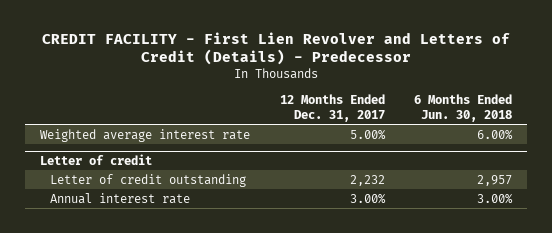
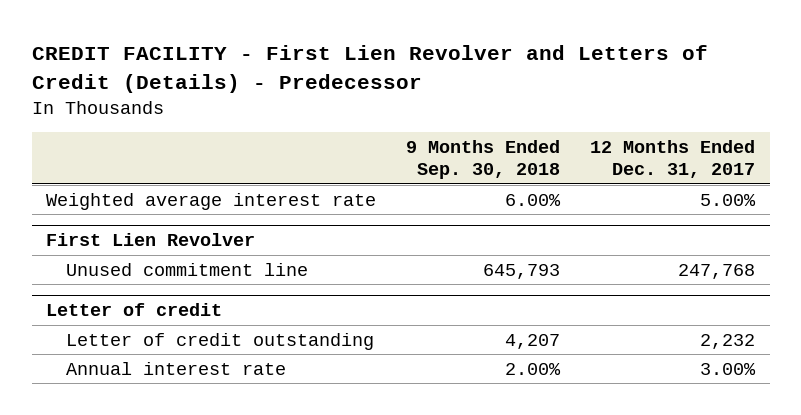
[414,94,513,122] 6 Months Ended Jun. 30, 2018 -> none
none -> [406,139,561,179] 9 Months Ended Sep. 30, 2018
none -> [46,232,256,246] First Lien Revolver
none -> [66,262,309,276] Unused commitment line

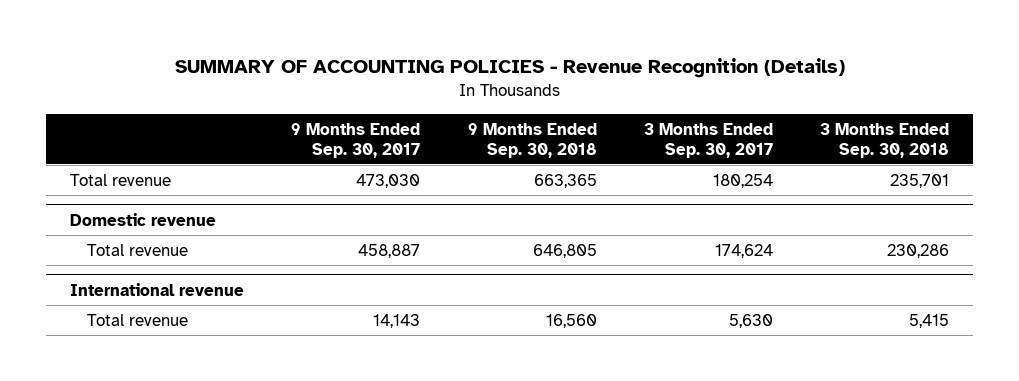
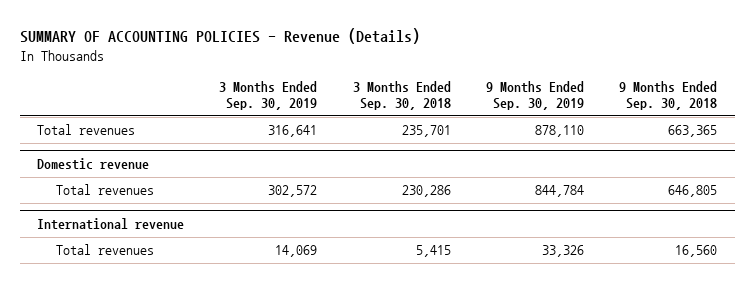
[174,58,845,79] SUMMARY OF ACCOUNTING POLICIES - Revenue Recognition (Details) -> [19,28,420,45] SUMMARY OF ACCOUNTING POLICIES - Revenue (Details)
[291,122,421,158] 9 Months Ended Sep. 30, 2017 -> none
[643,122,773,158] 3 Months Ended Sep. 30, 2017 -> none
none -> [219,81,318,111] 3 Months Ended Sep. 30, 2019
none -> [485,81,584,111] 9 Months Ended Sep. 30, 2019
[70,174,172,187] Total revenue -> [37,124,136,136] Total revenues
[86,244,188,257] Total revenue -> [55,184,154,196] Total revenues
[86,314,188,327] Total revenue -> [55,244,154,256] Total revenues

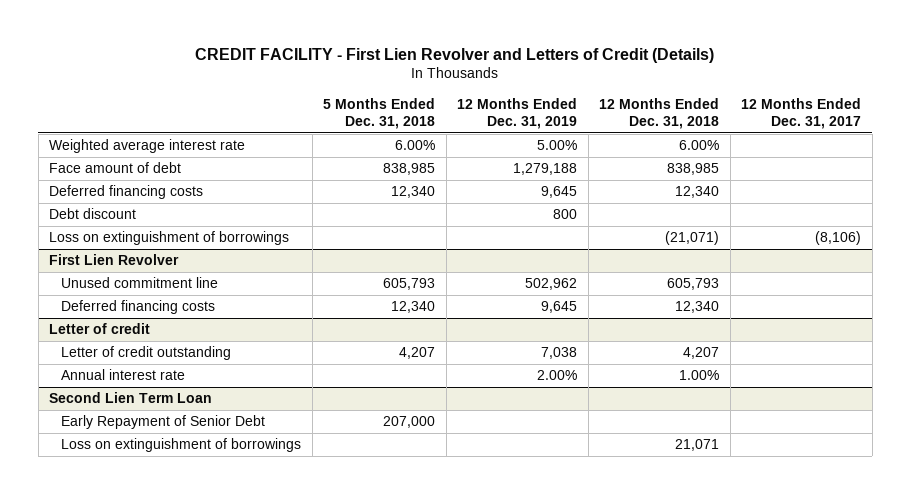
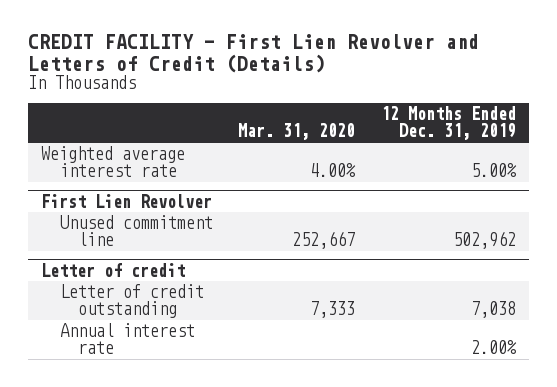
[323,97,436,129] 5 Months Ended Dec. 31, 2018 -> none
[599,97,720,129] 12 Months Ended Dec. 31, 2018 -> none
[741,97,862,129] 12 Months Ended Dec. 31, 2017 -> none
none -> [238,123,356,141] Mar. 31, 2020
[49,162,182,174] Face amount of debt -> none
[49,185,204,200] Deferred financing costs -> none
[49,208,137,220] Debt discount -> none
[49,231,290,246] Loss on extinguishment of borrowings -> none
[61,300,216,315] Deferred financing costs -> none
[49,392,213,404] Second Lien Term Loan -> none
[61,415,266,430] Early Repayment of Senior Debt -> none
[61,438,302,453] Loss on extinguishment of borrowings -> none

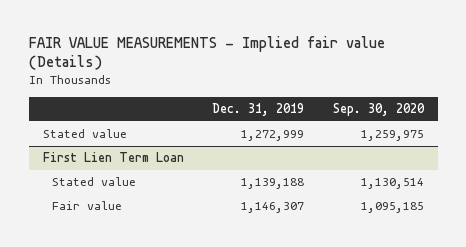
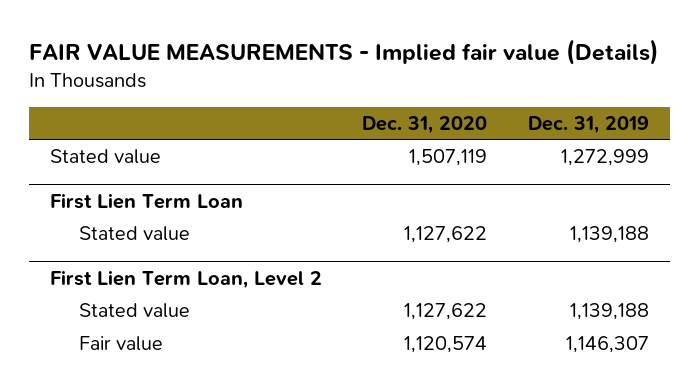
[332,102,425,116] Sep. 30, 2020 -> none
none -> [362,115,488,134] Dec. 31, 2020
none -> [49,269,322,289] First Lien Term Loan, Level 2
none -> [79,303,191,319] Stated value

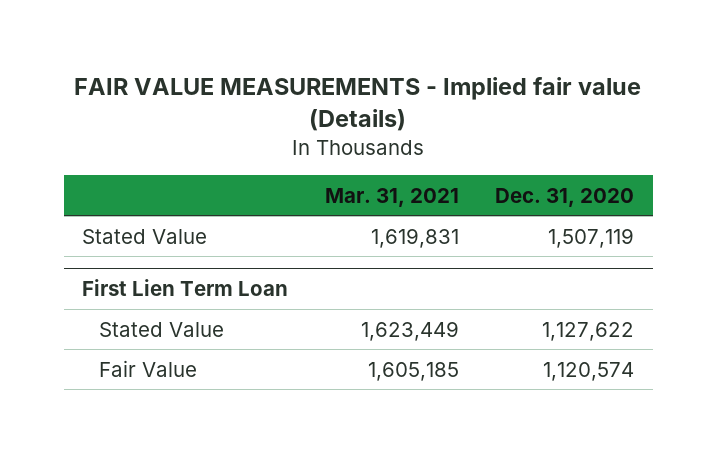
[528,115,650,134] Dec. 31, 2019 -> none
none -> [324,187,459,207] Mar. 31, 2021
[49,149,161,165] Stated value -> [81,228,207,244] Stated Value
[49,269,322,289] First Lien Term Loan, Level 2 -> none
[79,303,191,319] Stated value -> none
[79,226,191,242] Stated value -> [98,321,224,337] Stated Value
[79,336,164,352] Fair value -> [98,359,197,377] Fair Value

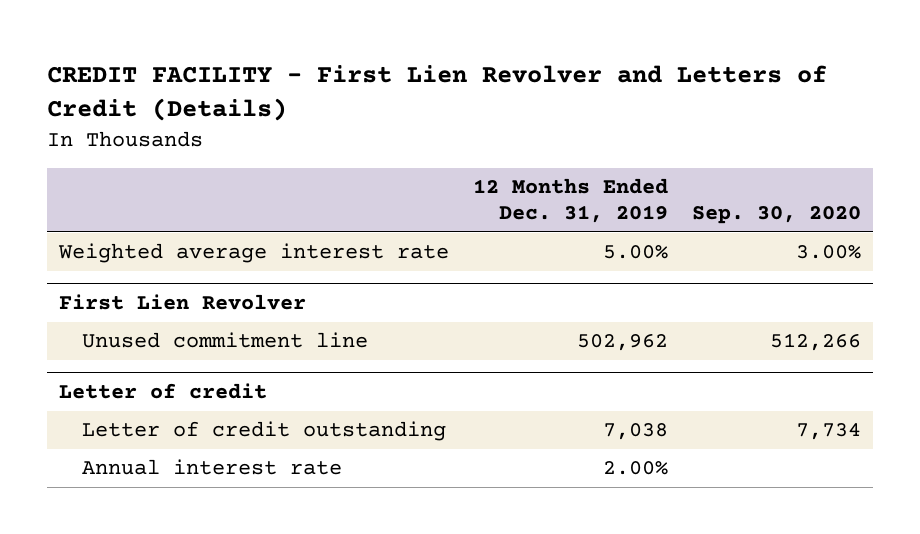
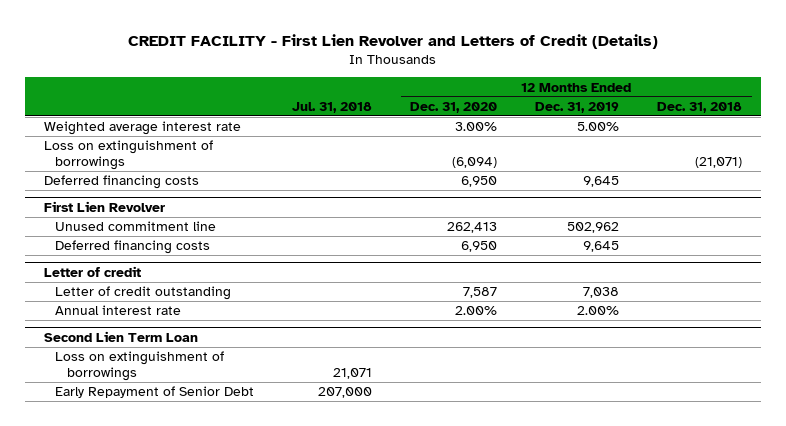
[691,206,861,225] Sep. 30, 2020 -> none
none -> [292,101,373,113] Jul. 31, 2018
none -> [410,101,498,113] Dec. 31, 2020
none -> [657,101,743,113] Dec. 31, 2018
none -> [44,140,214,170] Loss on extinguishment of borrowings
none -> [44,175,200,190] Deferred financing costs
none -> [55,240,211,255] Deferred financing costs
none -> [44,330,199,342] Second Lien Term Loan
none -> [55,351,225,381] Loss on extinguishment of borrowings
none -> [55,386,255,399] Early Repayment of Senior Debt

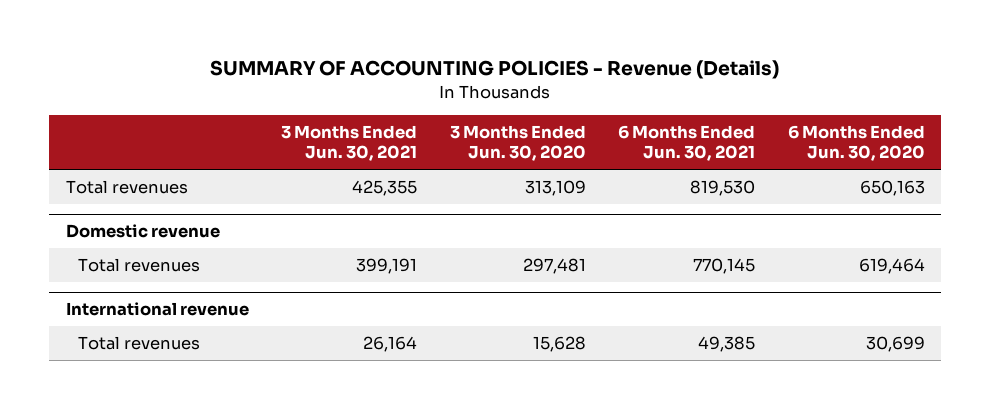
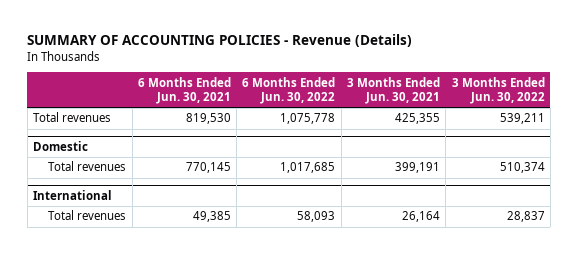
[449,124,586,162] 3 Months Ended Jun. 30, 2020 -> none
[787,124,925,162] 6 Months Ended Jun. 30, 2020 -> none
none -> [242,76,336,105] 6 Months Ended Jun. 30, 2022
none -> [451,76,545,105] 3 Months Ended Jun. 30, 2022
[65,224,220,239] Domestic revenue -> [32,140,88,151] Domestic
[65,302,249,317] International revenue -> [32,189,112,200] International

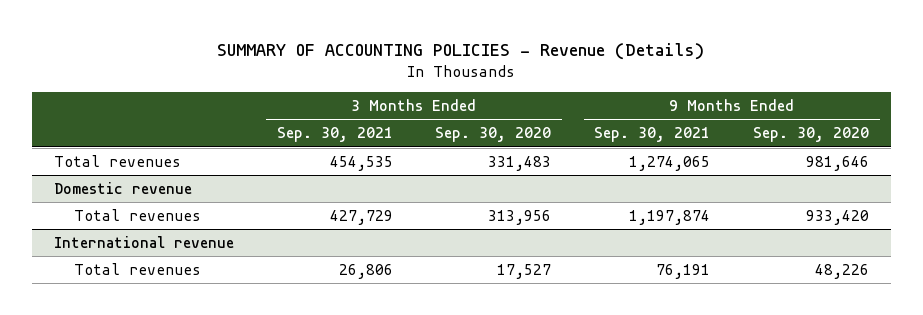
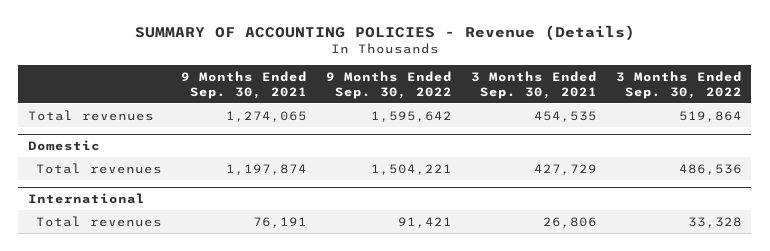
[435,127,552,143] Sep. 30, 2020 -> none
[753,127,870,143] Sep. 30, 2020 -> none
none -> [326,70,453,99] 9 Months Ended Sep. 30, 2022
none -> [615,70,742,99] 3 Months Ended Sep. 30, 2022
[53,181,192,194] Domestic revenue -> [27,140,100,152] Domestic
[53,235,234,248] International revenue -> [27,193,145,205] International

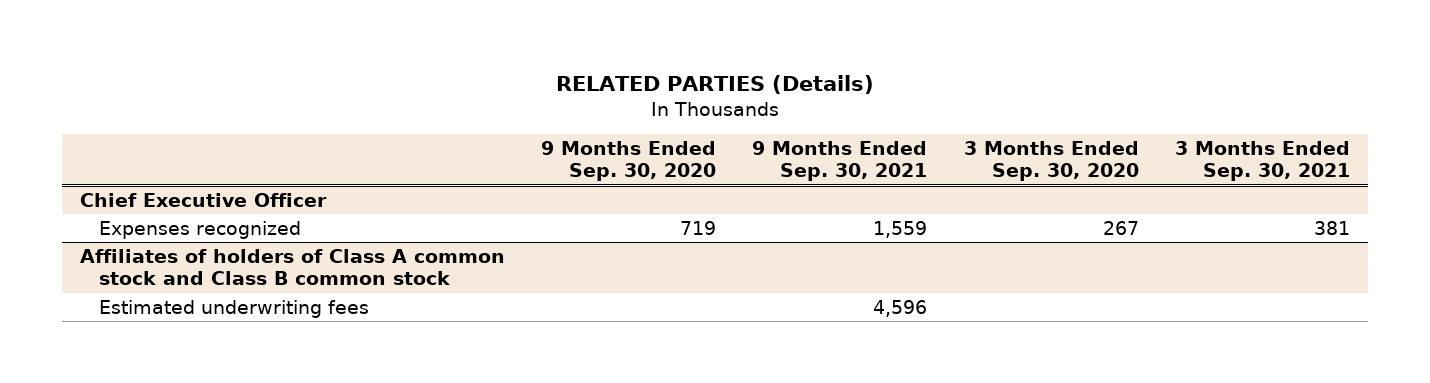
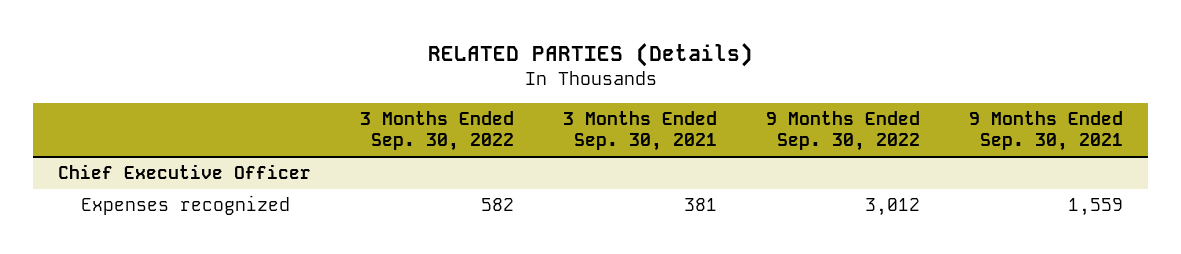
[541,141,717,182] 9 Months Ended Sep. 30, 2020 -> none
[963,141,1139,182] 3 Months Ended Sep. 30, 2020 -> none
none -> [360,110,515,152] 3 Months Ended Sep. 30, 2022
none -> [766,110,921,152] 9 Months Ended Sep. 30, 2022
[80,248,506,286] Affiliates of holders of Class A common stock and Class B common stock -> none
[98,299,369,318] Estimated underwriting fees -> none

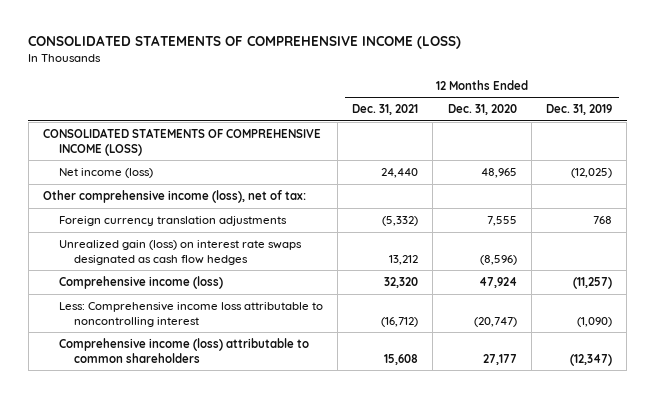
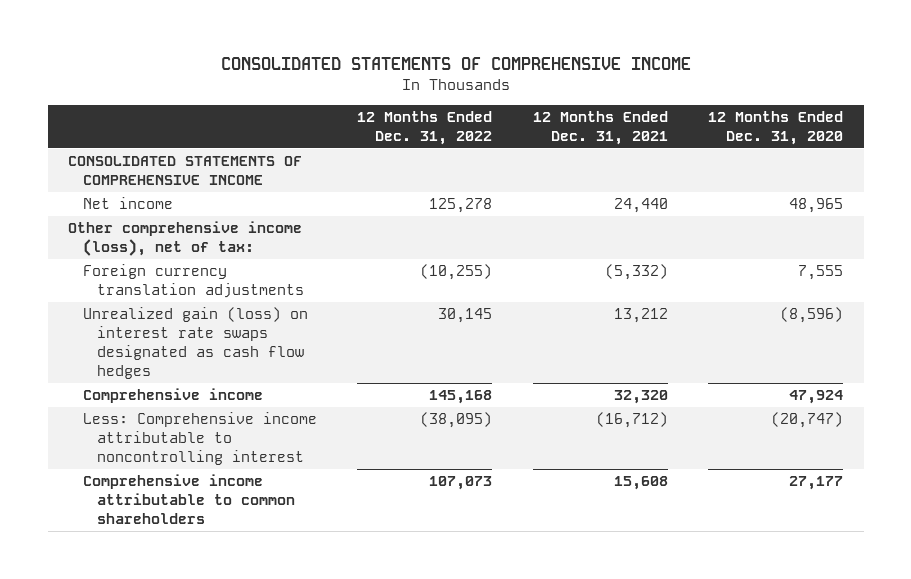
[28,35,462,50] CONSOLIDATED STATEMENTS OF COMPREHENSIVE INCOME (LOSS) -> [220,57,691,71] CONSOLIDATED STATEMENTS OF COMPREHENSIVE INCOME
[545,104,612,116] Dec. 31, 2019 -> none
none -> [357,111,493,145] 12 Months Ended Dec. 31, 2022
[42,127,321,156] CONSOLIDATED STATEMENTS OF COMPREHENSIVE INCOME (LOSS) -> [67,156,302,186] CONSOLIDATED STATEMENTS OF COMPREHENSIVE INCOME
[58,167,153,178] Net income (loss) -> [82,197,173,210] Net income
[58,275,223,289] Comprehensive income (loss) -> [82,388,263,404] Comprehensive income
[58,301,323,327] Less: Comprehensive income loss attributable to noncontrolling interest -> [82,412,317,465] Less: Comprehensive income attributable to noncontrolling interest
[58,337,309,363] Comprehensive income (loss) attributable to common shareholders -> [82,474,296,524] Comprehensive income attributable to common shareholders

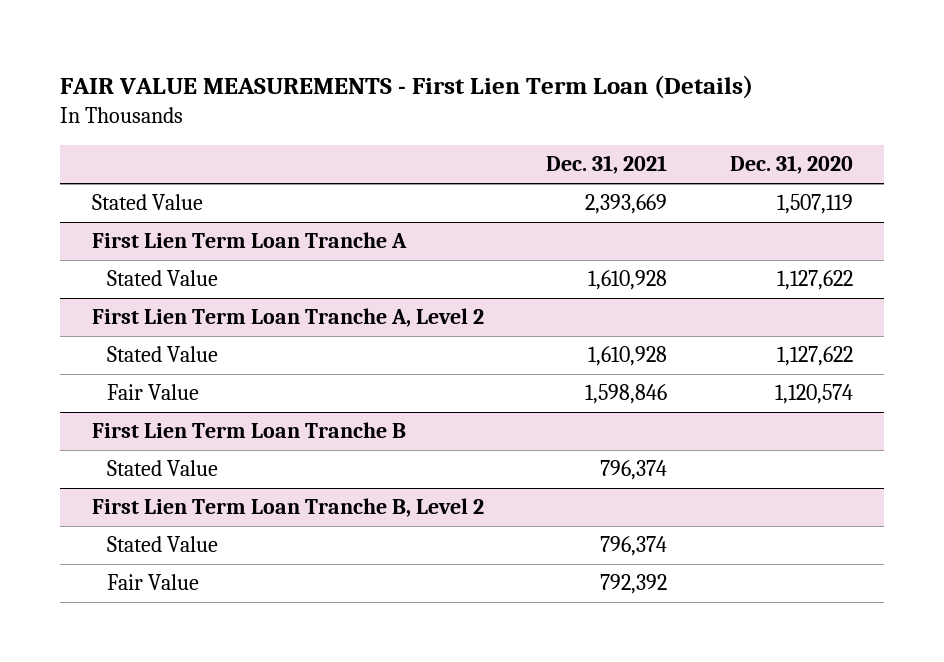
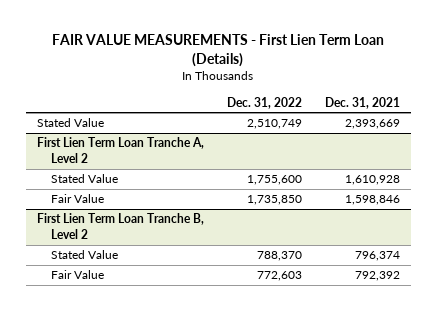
[729,155,853,175] Dec. 31, 2020 -> none
none -> [226,96,302,109] Dec. 31, 2022
[91,232,407,249] First Lien Term Loan Tranche A -> none
[107,270,219,287] Stated Value -> none
[91,422,406,439] First Lien Term Loan Tranche B -> none
[107,460,219,477] Stated Value -> none

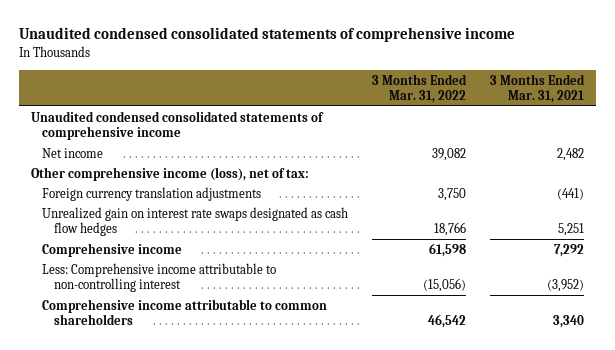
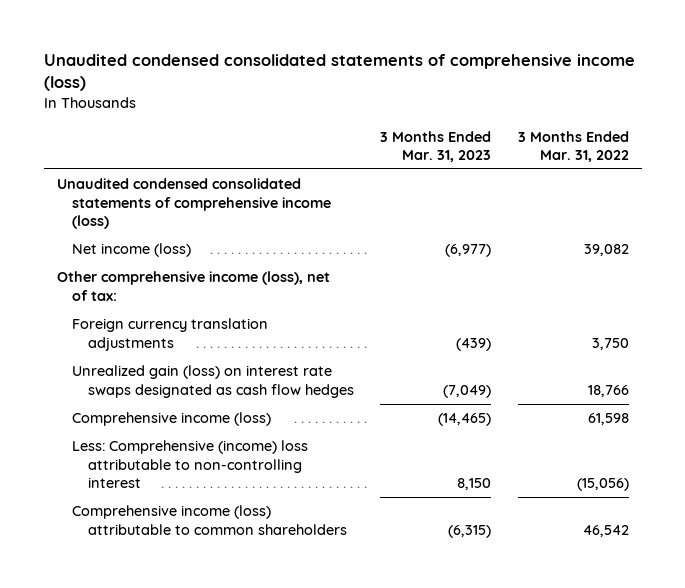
[18,27,515,43] Unaudited condensed consolidated statements of comprehensive income -> [43,54,635,92] Unaudited condensed consolidated statements of comprehensive income (loss)
[490,73,586,104] 3 Months Ended Mar. 31, 2021 -> none
none -> [380,130,492,163] 3 Months Ended Mar. 31, 2023
[30,110,324,141] Unaudited condensed consolidated statements of comprehensive income -> [56,178,332,230] Unaudited condensed consolidated statements of comprehensive income (loss)
[42,147,104,158] Net income -> [72,243,192,258] Net income (loss)
[42,206,349,237] Unrealized gain on interest rate swaps designated as cash flow hedges -> [72,365,355,398] Unrealized gain (loss) on interest rate swaps designated as cash flow hedges
[42,242,183,257] Comprehensive income -> [72,412,272,427] Comprehensive income (loss)
[42,262,277,293] Less: Comprehensive income attributable to non-controlling interest -> [72,440,309,489] Less: Comprehensive (income) loss attributable to non-controlling interest
[42,298,328,326] Comprehensive income attributable to common shareholders -> [72,505,348,535] Comprehensive income (loss) attributable to common shareholders

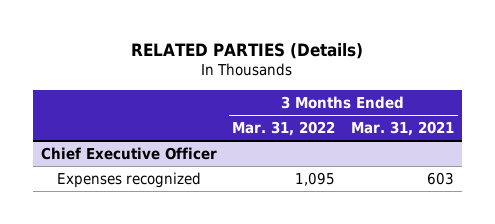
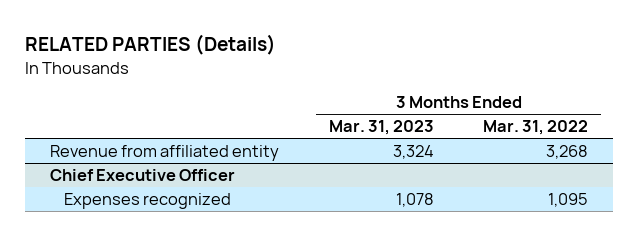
[350,121,454,137] Mar. 31, 2021 -> none
none -> [328,120,434,136] Mar. 31, 2023
none -> [49,145,279,162] Revenue from affiliated entity

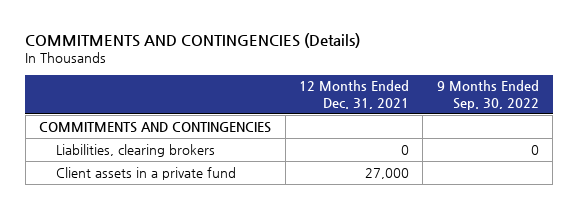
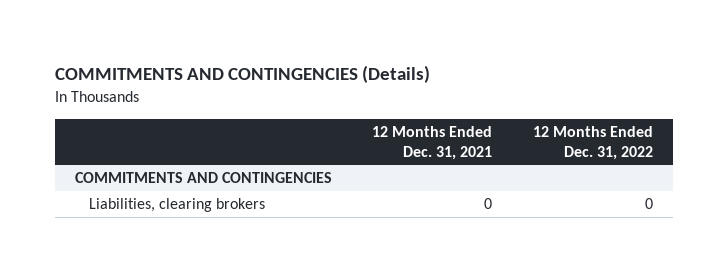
[436,80,539,110] 9 Months Ended Sep. 30, 2022 -> none
none -> [532,126,653,160] 12 Months Ended Dec. 31, 2022
[55,166,236,180] Client assets in a private fund -> none

